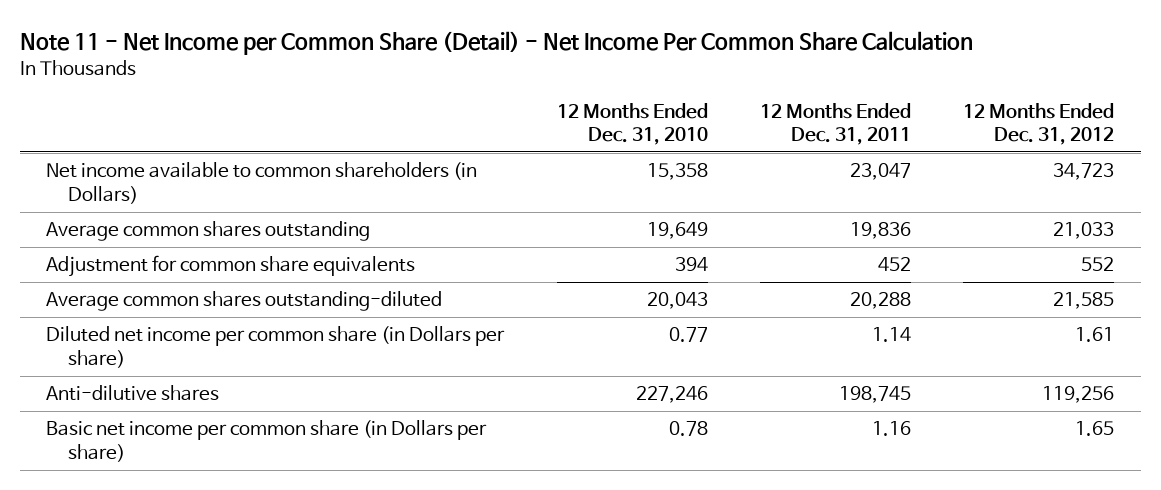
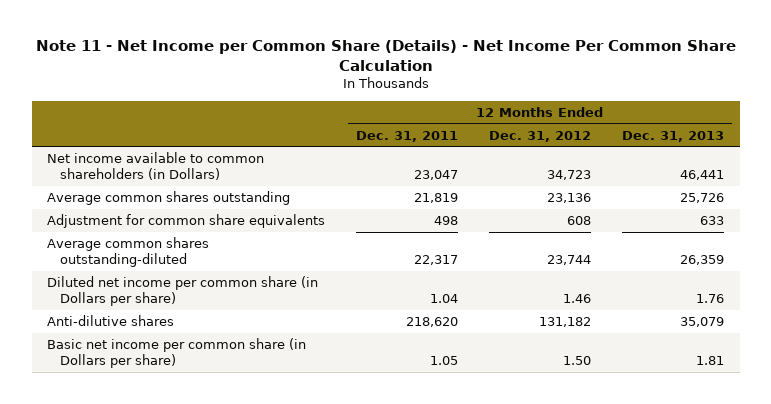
[20,31,974,56] Note 11 - Net Income per Common Share (Detail) - Net Income Per Common Share Calculation -> [35,40,736,72] Note 11 - Net Income per Common Share (Details) - Net Income Per Common Share Calculation
[556,102,708,146] 12 Months Ended Dec. 31, 2010 -> none
none -> [622,130,725,142] Dec. 31, 2013
[850,222,912,240] 19,836 -> [414,192,459,203] 21,819
[1053,222,1115,240] 21,033 -> [547,192,592,203] 23,136
[878,257,912,272] 452 -> [434,215,459,225] 498
[1081,257,1115,272] 552 -> [567,215,592,225] 608
[850,292,912,310] 20,288 -> [414,254,459,265] 22,317
[1053,292,1115,310] 21,585 -> [547,254,592,265] 23,744
[872,327,912,343] 1.14 -> [430,293,459,303] 1.04
[1075,327,1115,343] 1.61 -> [563,293,592,303] 1.46
[839,386,912,404] 198,745 -> [406,316,459,327] 218,620
[1042,386,1115,404] 119,256 -> [539,316,592,327] 131,182
[872,421,912,437] 1.16 -> [430,355,459,365] 1.05
[1075,421,1115,437] 1.65 -> [563,355,592,365] 1.50

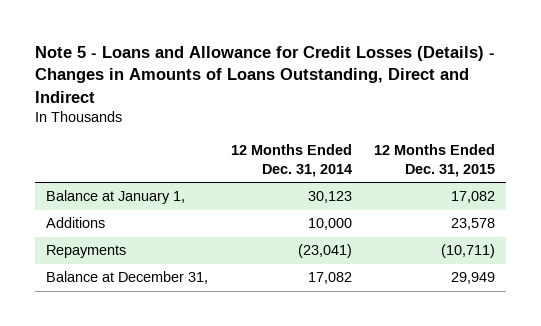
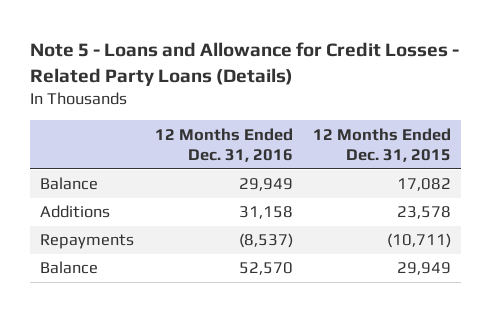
[35,45,496,103] Note 5 - Loans and Allowance for Credit Losses (Details) - Changes in Amounts of Loans Outstanding, Direct and Indirect -> [30,42,460,86] Note 5 - Loans and Allowance for Credit Losses - Related Party Loans (Details)
[230,144,352,177] 12 Months Ended Dec. 31, 2014 -> none
none -> [154,127,293,163] 12 Months Ended Dec. 31, 2016
[46,190,186,205] Balance at January 1, -> [40,177,99,191] Balance
[46,271,209,285] Balance at December 31, -> [40,261,99,275] Balance

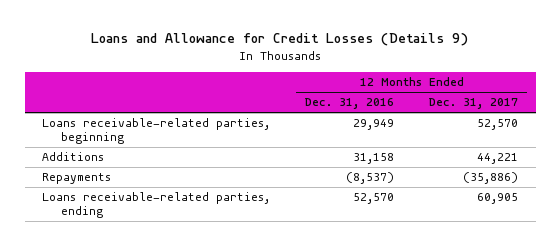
[30,42,460,86] Note 5 - Loans and Allowance for Credit Losses - Related Party Loans (Details) -> [91,33,469,47] Loans and Allowance for Credit Losses (Details 9)
[312,127,451,163] 12 Months Ended Dec. 31, 2015 -> none
none -> [429,98,519,110] Dec. 31, 2017
[40,177,99,191] Balance -> [42,118,271,145] Loans receivable-related parties, beginning
[40,261,99,275] Balance -> [42,192,271,219] Loans receivable-related parties, ending

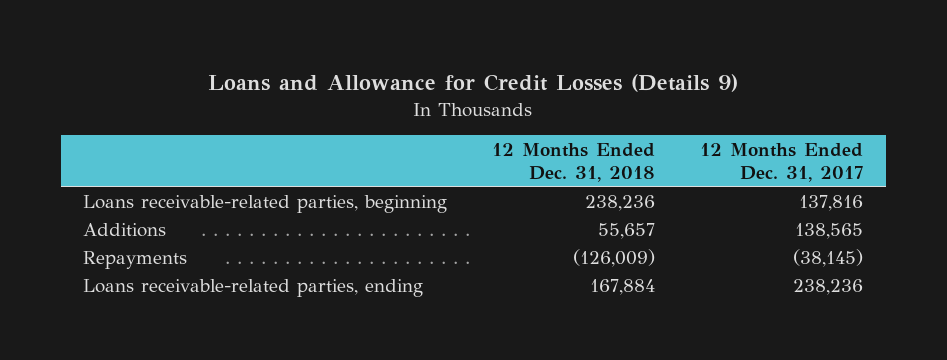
[305,98,395,110] Dec. 31, 2016 -> none
none -> [492,142,656,182] 12 Months Ended Dec. 31, 2018
[477,119,519,131] 52,570 -> [799,194,864,211] 137,816
[477,153,519,165] 44,221 -> [795,222,864,239] 138,565
[463,172,519,185] (35,886) -> [793,248,864,267] (38,145)
[477,193,519,205] 60,905 -> [793,278,864,295] 238,236

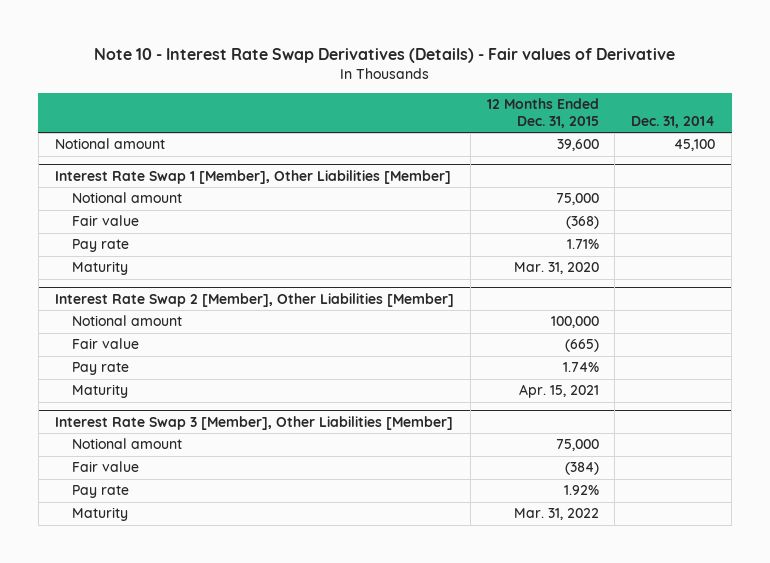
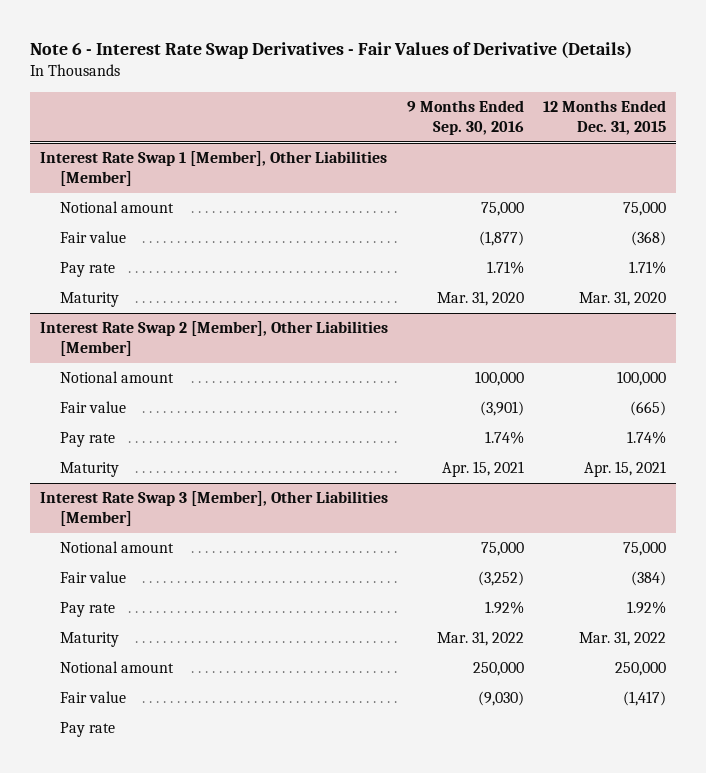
[94,48,676,64] Note 10 - Interest Rate Swap Derivatives (Details) - Fair values of Derivative -> [30,40,633,59] Note 6 - Interest Rate Swap Derivatives - Fair Values of Derivative (Details)
[631,115,716,128] Dec. 31, 2014 -> none
none -> [407,100,525,135] 9 Months Ended Sep. 30, 2016
[54,138,165,150] Notional amount -> none
none -> [59,661,174,674] Notional amount
none -> [59,691,126,704] Fair value
none -> [59,722,115,738] Pay rate

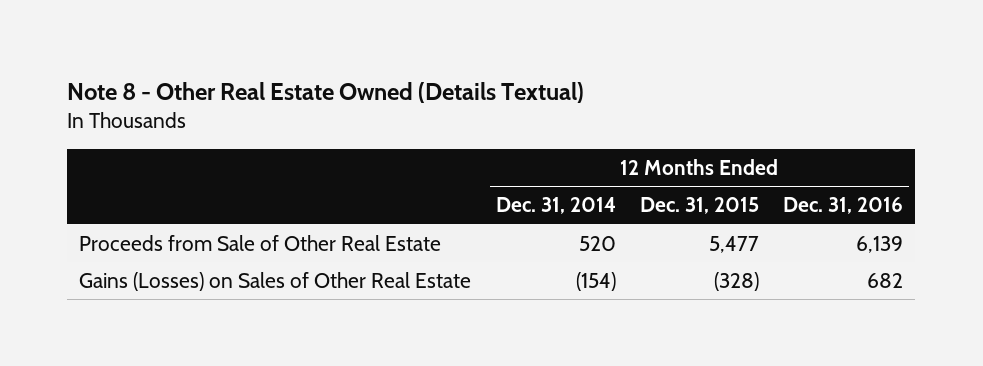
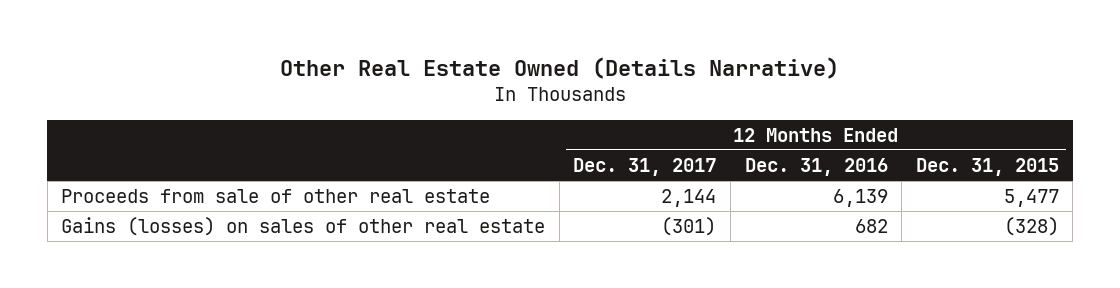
[67,81,585,103] Note 8 - Other Real Estate Owned (Details Textual) -> [279,57,839,80] Other Real Estate Owned (Details Narrative)
[495,197,616,215] Dec. 31, 2014 -> none
none -> [573,157,717,176] Dec. 31, 2017
[79,235,442,252] Proceeds from Sale of Other Real Estate -> [61,188,491,203] Proceeds from sale of other real estate
[79,272,472,292] Gains (Losses) on Sales of Other Real Estate -> [61,216,546,236] Gains (losses) on sales of other real estate

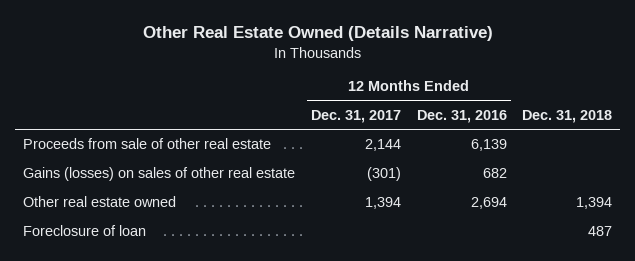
[915,157,1059,176] Dec. 31, 2015 -> none
none -> [522,110,613,124] Dec. 31, 2018
none -> [23,196,177,208] Other real estate owned
none -> [23,225,147,237] Foreclosure of loan

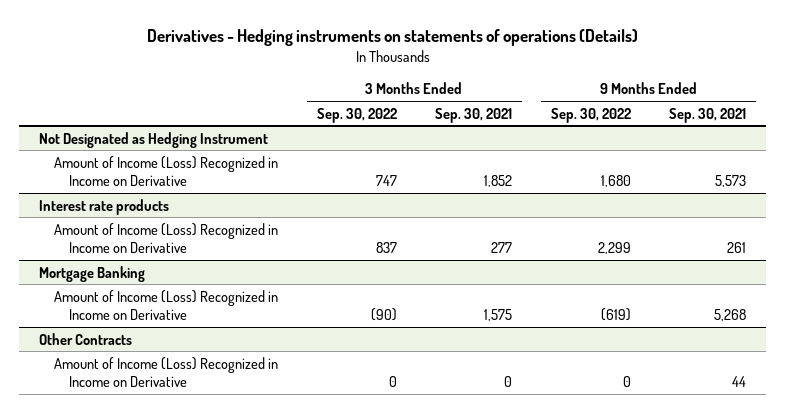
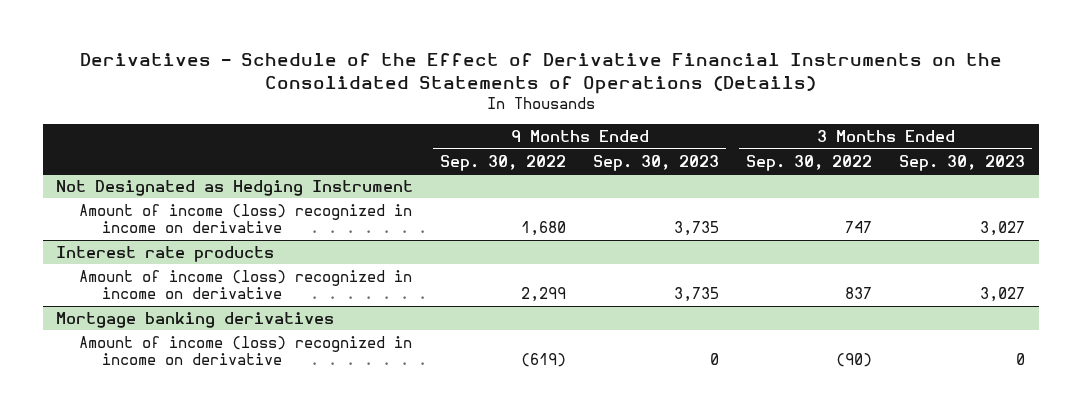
[146,29,638,47] Derivatives - Hedging instruments on statements of operations (Details) -> [79,52,1002,95] Derivatives - Schedule of the Effect of Derivative Financial Instruments on the Consolidated Statements of Operations (Details)
[435,107,513,123] Sep. 30, 2021 -> none
[669,107,747,123] Sep. 30, 2021 -> none
none -> [593,154,720,171] Sep. 30, 2023
none -> [899,154,1026,171] Sep. 30, 2023
[54,155,279,187] Amount of Income (Loss) Recognized in Income on Derivative -> [79,203,413,234] Amount of income (loss) recognized in income on derivative
[38,332,132,345] Other Contracts -> none
[54,356,279,388] Amount of Income (Loss) Recognized in Income on Derivative -> none
[54,222,279,254] Amount of Income (Loss) Recognized in Income on Derivative -> [79,269,413,300] Amount of income (loss) recognized in income on derivative
[38,265,145,282] Mortgage Banking -> [56,311,335,328] Mortgage banking derivatives
[54,289,279,321] Amount of Income (Loss) Recognized in Income on Derivative -> [79,335,413,366] Amount of income (loss) recognized in income on derivative

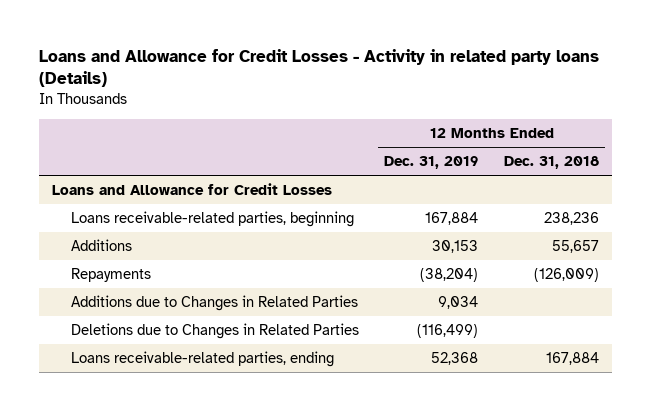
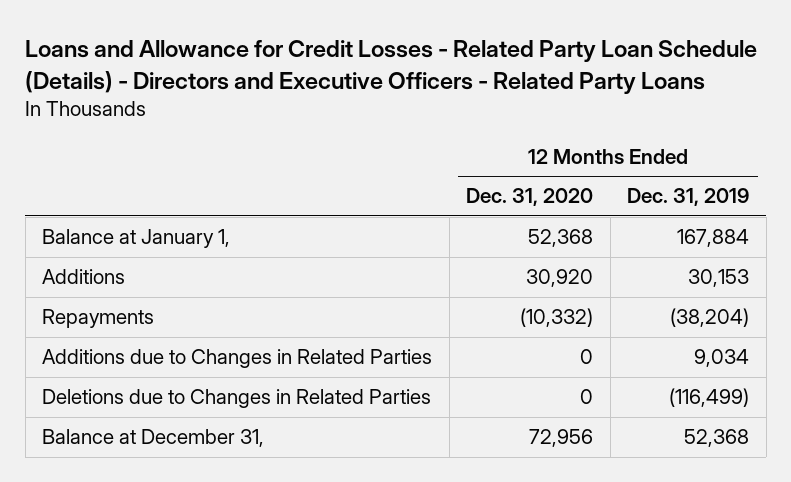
[39,48,600,88] Loans and Allowance for Credit Losses - Activity in related party loans (Details) -> [25,39,758,94] Loans and Allowance for Credit Losses - Related Party Loan Schedule (Details) - Directors and Executive Officers - Related Party Loans
[503,156,599,170] Dec. 31, 2018 -> none
none -> [466,188,594,207] Dec. 31, 2020
[51,183,332,196] Loans and Allowance for Credit Losses -> none
[71,211,355,228] Loans receivable-related parties, beginning -> [42,229,231,249] Balance at January 1,
[71,351,335,368] Loans receivable-related parties, ending -> [42,429,265,448] Balance at December 31,

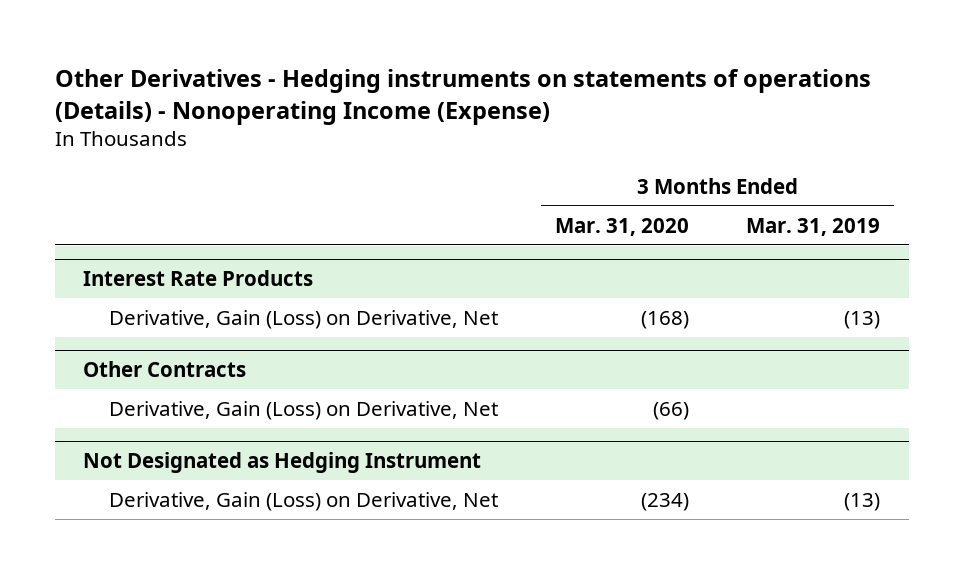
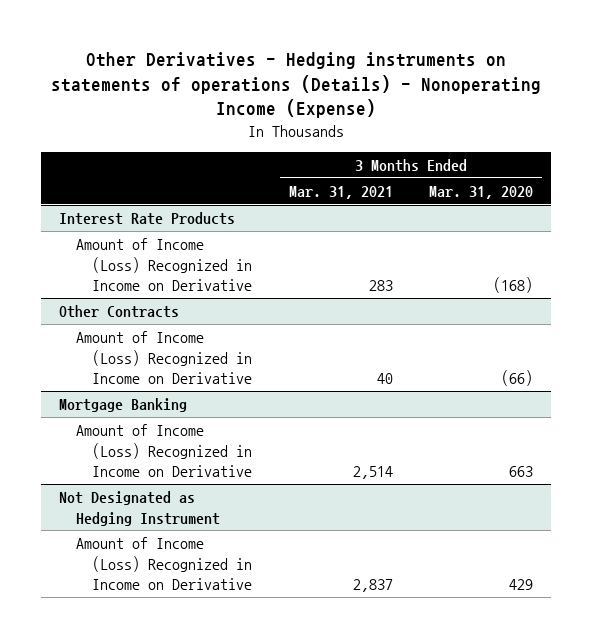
[746,217,881,236] Mar. 31, 2019 -> none
none -> [288,185,393,199] Mar. 31, 2021
[108,309,498,329] Derivative, Gain (Loss) on Derivative, Net -> [75,238,253,291] Amount of Income (Loss) Recognized in Income on Derivative
[108,400,498,420] Derivative, Gain (Loss) on Derivative, Net -> [75,331,253,384] Amount of Income (Loss) Recognized in Income on Derivative
none -> [58,398,187,413] Mortgage Banking
none -> [75,424,253,477] Amount of Income (Loss) Recognized in Income on Derivative
[108,491,498,511] Derivative, Gain (Loss) on Derivative, Net -> [75,537,253,590] Amount of Income (Loss) Recognized in Income on Derivative
[640,492,689,511] (234) -> [509,578,534,590] 429

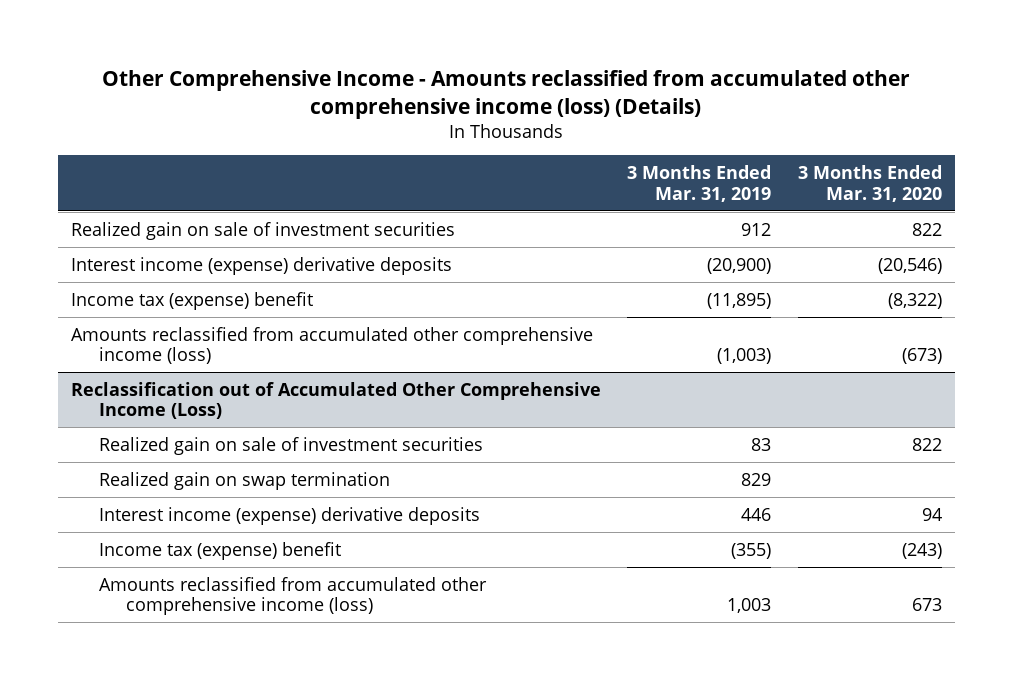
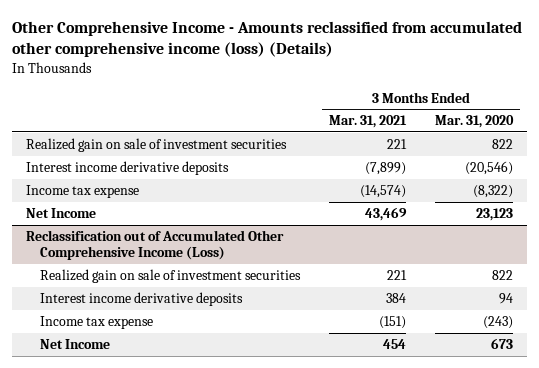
[627,165,772,202] 3 Months Ended Mar. 31, 2019 -> none
none -> [328,115,407,129] Mar. 31, 2021
[71,326,594,365] Amounts reclassified from accumulated other comprehensive income (loss) -> none
[71,256,453,275] Interest income (expense) derivative deposits -> [26,160,230,175] Interest income derivative deposits
[71,291,314,310] Income tax (expense) benefit -> [26,184,140,198] Income tax expense
none -> [26,207,97,218] Net Income
[98,471,390,490] Realized gain on swap termination -> none
[98,506,480,525] Interest income (expense) derivative deposits -> [39,291,243,306] Interest income derivative deposits
[98,541,341,560] Income tax (expense) benefit -> [39,315,153,329] Income tax expense
[98,576,487,616] Amounts reclassified from accumulated other comprehensive income (loss) -> [39,338,110,349] Net Income

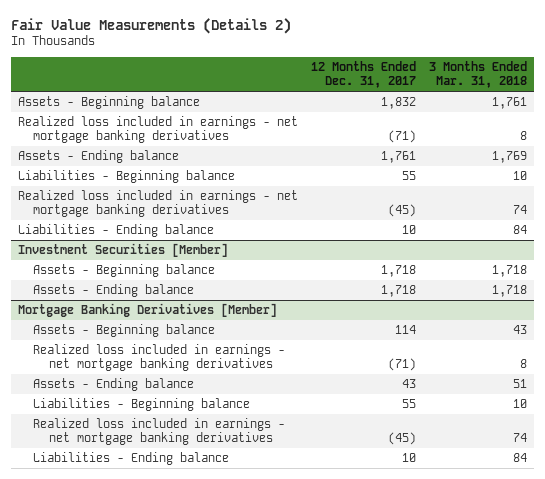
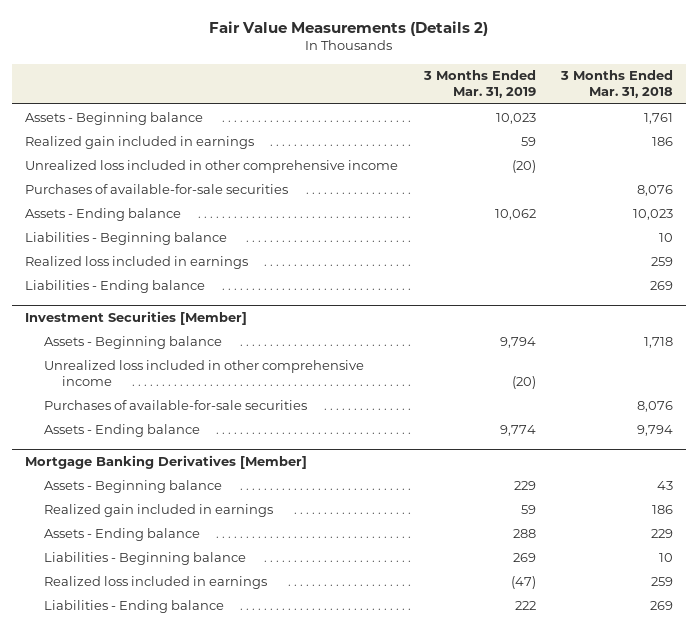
[310,60,416,89] 12 Months Ended Dec. 31, 2017 -> none
none -> [422,70,536,99] 3 Months Ended Mar. 31, 2019
[17,115,298,144] Realized loss included in earnings - net mortgage banking derivatives -> [25,135,255,149] Realized gain included in earnings
[520,131,528,141] 8 -> [652,136,674,146] 186
none -> [25,159,399,173] Unrealized loss included in other comprehensive income
none -> [25,183,289,194] Purchases of available-for-sale securities
[492,150,528,163] 1,769 -> [633,208,674,220] 10,023
[17,189,298,218] Realized loss included in earnings - net mortgage banking derivatives -> [25,255,249,269] Realized loss included in earnings
[513,205,528,215] 74 -> [651,256,674,266] 259
[513,224,528,234] 84 -> [650,280,674,290] 269
none -> [43,359,364,386] Unrealized loss included in other comprehensive income
none -> [43,399,307,410] Purchases of available-for-sale securities
[492,284,528,297] 1,718 -> [637,424,674,436] 9,794
[33,343,286,372] Realized loss included in earnings - net mortgage banking derivatives -> [43,503,273,517] Realized gain included in earnings
[520,359,528,369] 8 -> [652,504,674,514] 186
[513,378,528,388] 51 -> [651,528,674,538] 229
[33,417,286,446] Realized loss included in earnings - net mortgage banking derivatives -> [43,575,267,589] Realized loss included in earnings
[513,433,528,443] 74 -> [651,576,674,586] 259
[513,452,528,462] 84 -> [650,600,674,610] 269

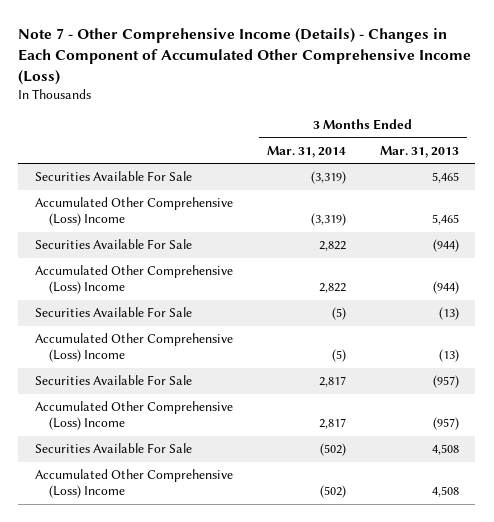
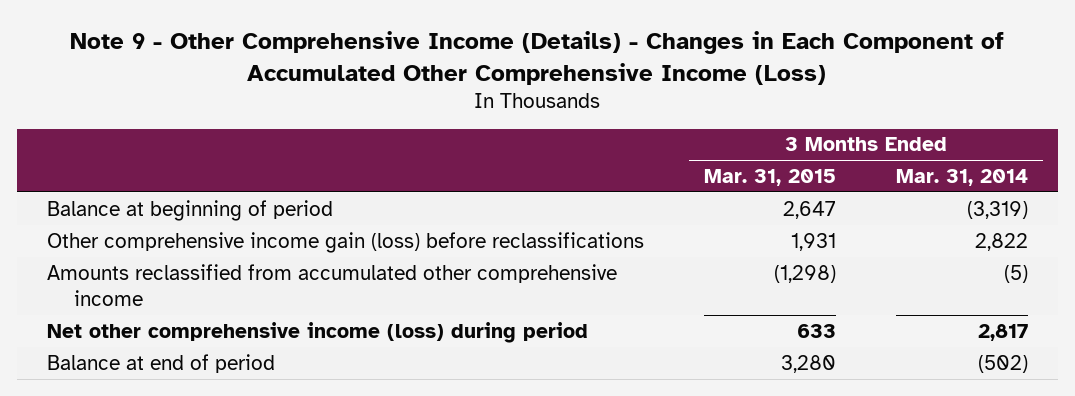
[18,28,472,85] Note 7 - Other Comprehensive Income (Details) - Changes in Each Component of Accumulated Other Comprehensive Income (Loss) -> [70,30,1005,85] Note 9 - Other Comprehensive Income (Details) - Changes in Each Component of Accumulated Other Comprehensive Income (Loss)
[379,145,459,158] Mar. 31, 2013 -> none
none -> [703,169,836,187] Mar. 31, 2015
[35,197,234,227] Accumulated Other Comprehensive (Loss) Income -> none
[35,265,234,295] Accumulated Other Comprehensive (Loss) Income -> none
[35,333,234,363] Accumulated Other Comprehensive (Loss) Income -> none
[35,401,234,431] Accumulated Other Comprehensive (Loss) Income -> none
[35,469,234,499] Accumulated Other Comprehensive (Loss) Income -> none
[35,171,193,182] Securities Available For Sale -> [46,199,333,221] Balance at beginning of period
[35,239,193,250] Securities Available For Sale -> [46,231,644,253] Other comprehensive income gain (loss) before reclassifications
[35,307,193,318] Securities Available For Sale -> [46,263,617,307] Amounts reclassified from accumulated other comprehensive income
[35,375,193,386] Securities Available For Sale -> [46,321,588,343] Net other comprehensive income (loss) during period
[35,443,193,454] Securities Available For Sale -> [46,353,275,373] Balance at end of period

